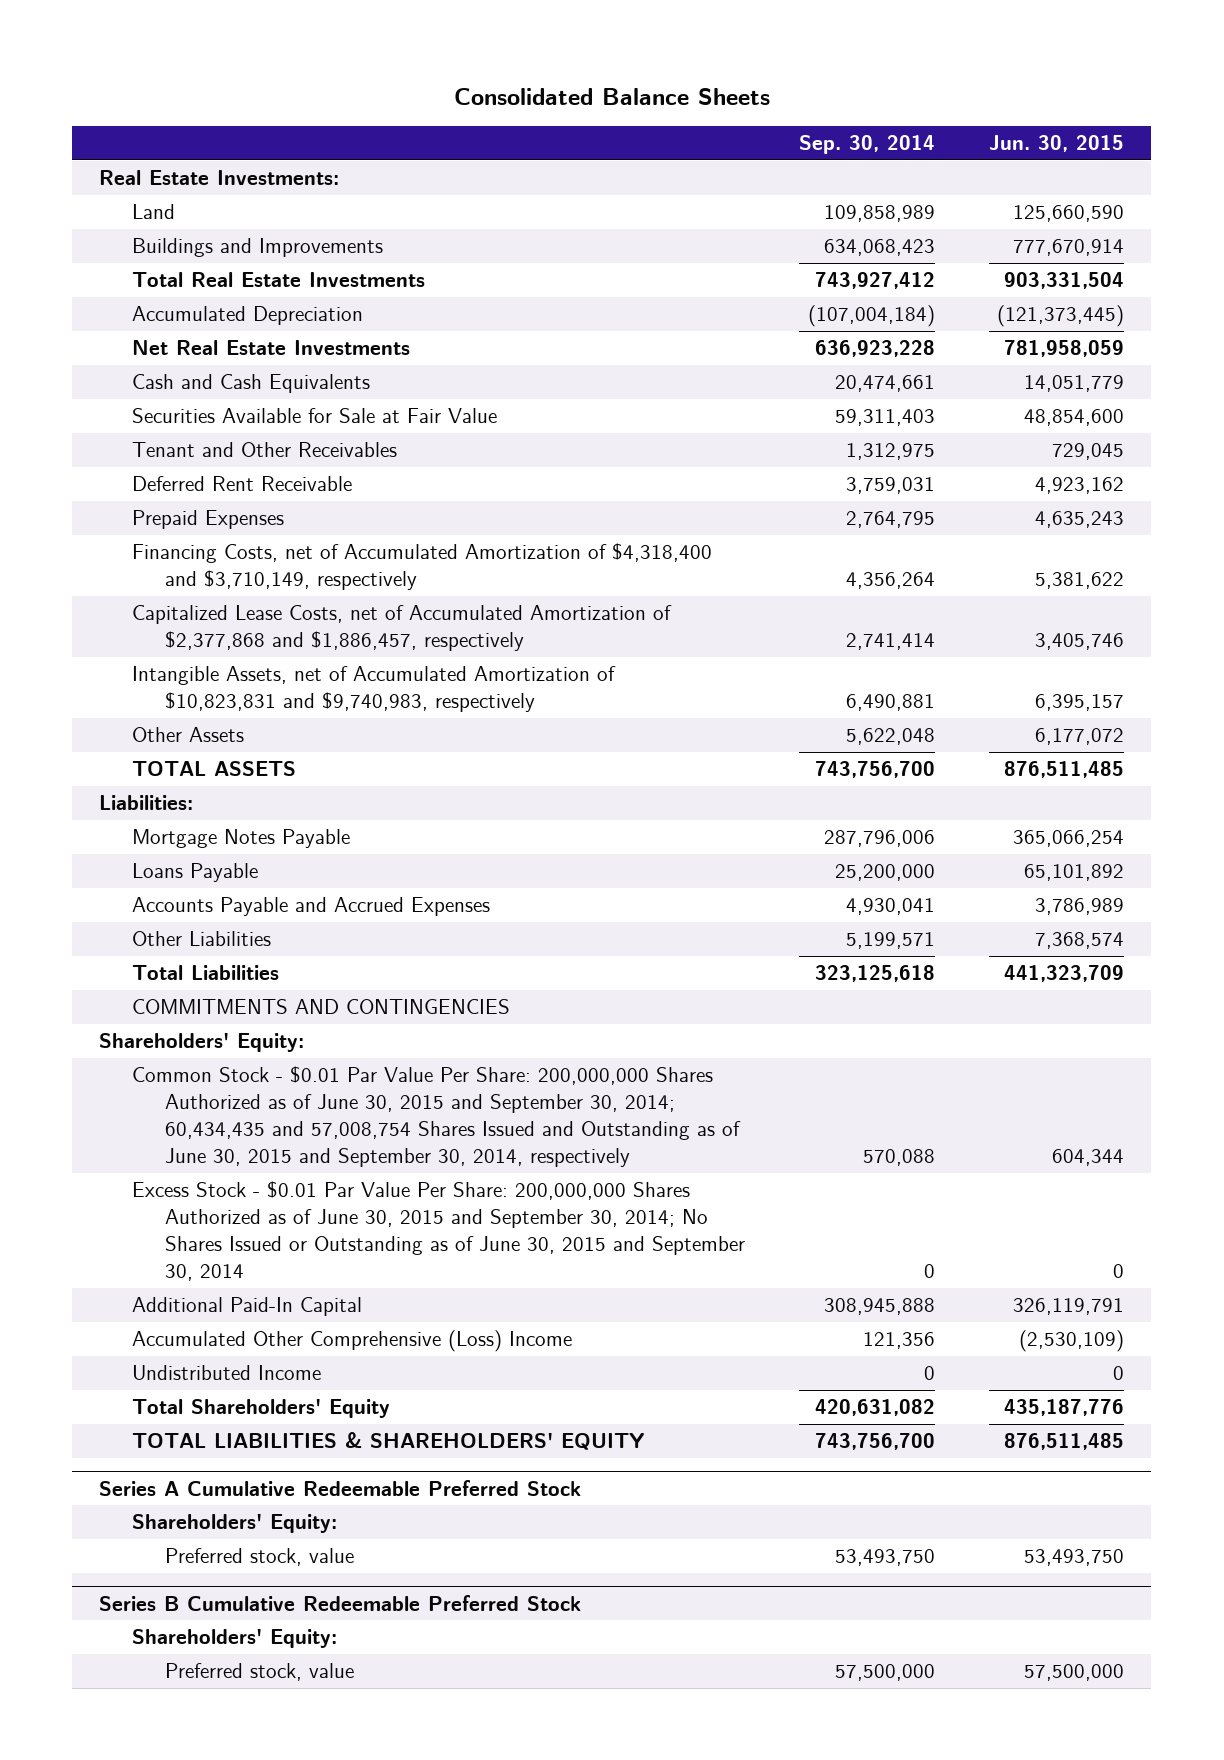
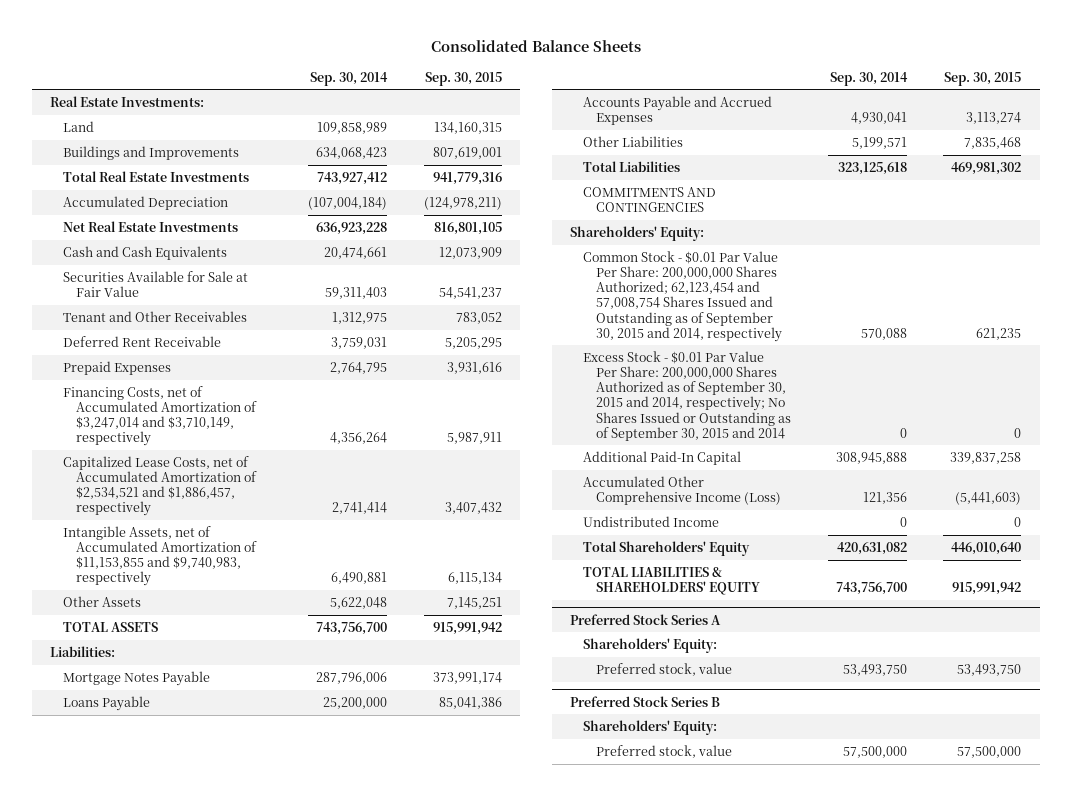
[989,135,1125,153] Jun. 30, 2015 -> none
none -> [424,71,502,86] Sep. 30, 2015
[132,543,713,591] Financing Costs, net of Accumulated Amortization of $4,318,400 and $3,710,149, respectively -> [63,386,258,447] Financing Costs, net of Accumulated Amortization of $3,247,014 and $3,710,149, respectively
[132,605,673,652] Capitalized Lease Costs, net of Accumulated Amortization of $2,377,868 and $1,886,457, respectively -> [63,456,258,517] Capitalized Lease Costs, net of Accumulated Amortization of $2,534,521 and $1,886,457, respectively
[132,666,617,713] Intangible Assets, net of Accumulated Amortization of $10,823,831 and $9,740,983, respectively -> [63,526,258,587] Intangible Assets, net of Accumulated Amortization of $11,153,855 and $9,740,983, respectively
[132,1066,741,1168] Common Stock - $0.01 Par Value Per Share: 200,000,000 Shares Authorized as of June 30, 2015 and September 30, 2014; 60,434,435 and 57,008,754 Shares Issued and Outstanding as of June 30, 2015 and September 30, 2014, respectively -> [583,251,782,342] Common Stock - $0.01 Par Value Per Share: 200,000,000 Shares Authorized; 62,123,454 and 57,008,754 Shares Issued and Outstanding as of September 30, 2015 and 2014, respectively
[132,1181,745,1282] Excess Stock - $0.01 Par Value Per Share: 200,000,000 Shares Authorized as of June 30, 2015 and September 30, 2014; No Shares Issued or Outstanding as of June 30, 2015 and September 30, 2014 -> [583,351,791,441] Excess Stock - $0.01 Par Value Per Share: 200,000,000 Shares Authorized as of September 30, 2015 and 2014, respectively; No Shares Issued or Outstanding as of September 30, 2015 and 2014
[132,1330,573,1353] Accumulated Other Comprehensive (Loss) Income -> [583,476,781,506] Accumulated Other Comprehensive Income (Loss)
[99,1479,582,1496] Series A Cumulative Redeemable Preferred Stock -> [570,613,722,625] Preferred Stock Series A
[99,1594,582,1611] Series B Cumulative Redeemable Preferred Stock -> [570,695,721,707] Preferred Stock Series B

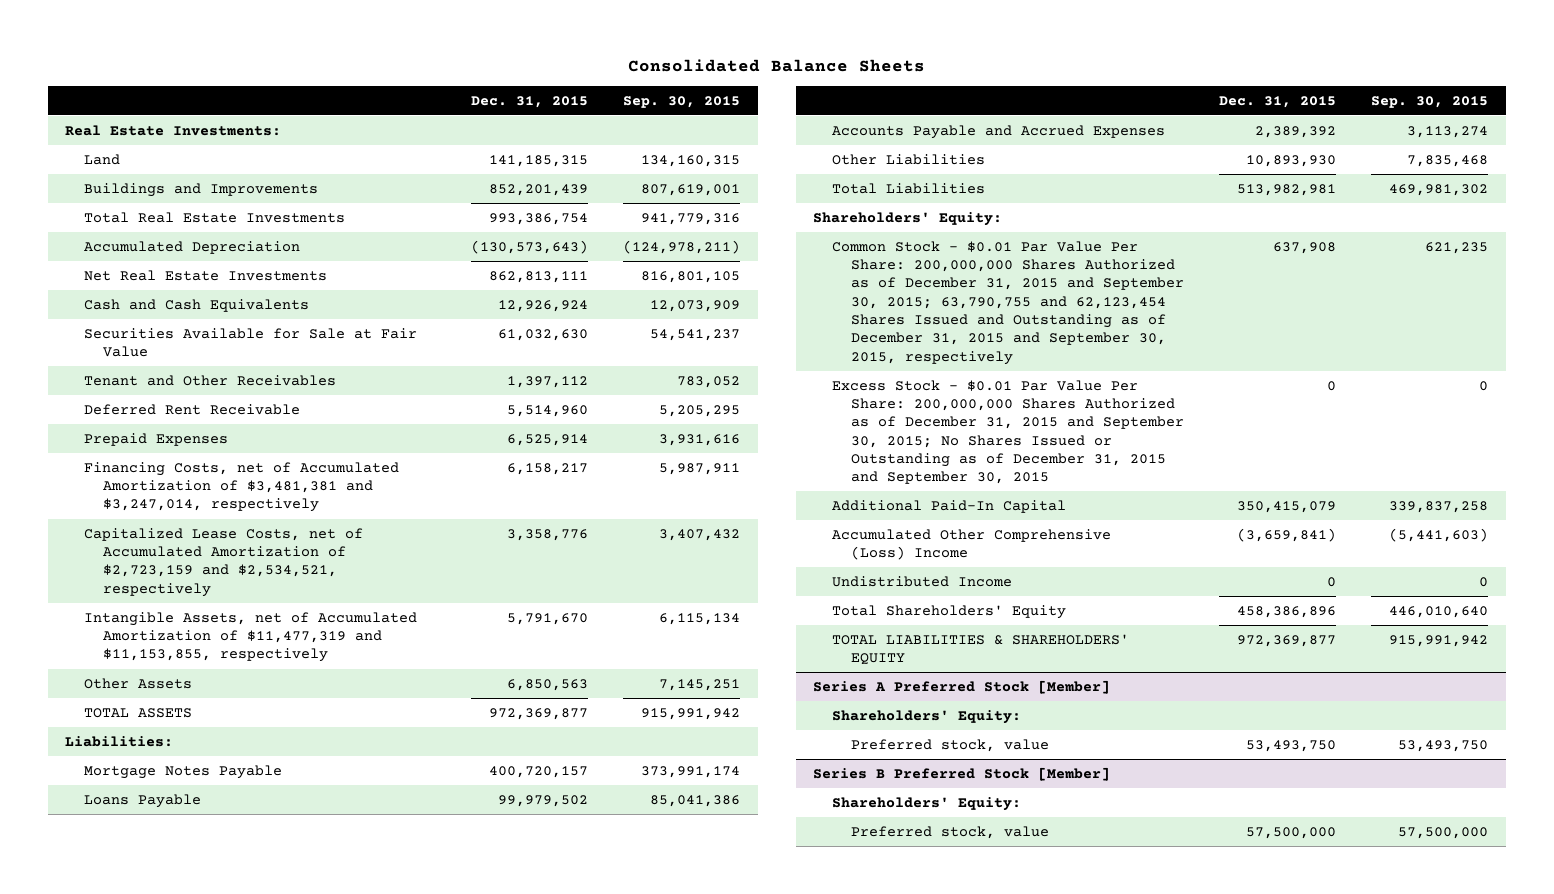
[309,71,388,86] Sep. 30, 2014 -> none
none -> [471,95,589,108] Dec. 31, 2015
[63,386,258,447] Financing Costs, net of Accumulated Amortization of $3,247,014 and $3,710,149, respectively -> [84,461,400,513] Financing Costs, net of Accumulated Amortization of $3,481,381 and $3,247,014, respectively
[63,456,258,517] Capitalized Lease Costs, net of Accumulated Amortization of $2,534,521 and $1,886,457, respectively -> [84,527,364,597] Capitalized Lease Costs, net of Accumulated Amortization of $2,723,159 and $2,534,521, respectively
[63,526,258,587] Intangible Assets, net of Accumulated Amortization of $11,153,855 and $9,740,983, respectively -> [84,611,418,663] Intangible Assets, net of Accumulated Amortization of $11,477,319 and $11,153,855, respectively
[583,187,717,213] COMMITMENTS AND CONTINGENCIES -> none
[583,251,782,342] Common Stock - $0.01 Par Value Per Share: 200,000,000 Shares Authorized; 62,123,454 and 57,008,754 Shares Issued and Outstanding as of September 30, 2015 and 2014, respectively -> [831,240,1184,365] Common Stock - $0.01 Par Value Per Share: 200,000,000 Shares Authorized as of December 31, 2015 and September 30, 2015; 63,790,755 and 62,123,454 Shares Issued and Outstanding as of December 31, 2015 and September 30, 2015, respectively
[583,351,791,441] Excess Stock - $0.01 Par Value Per Share: 200,000,000 Shares Authorized as of September 30, 2015 and 2014, respectively; No Shares Issued or Outstanding as of September 30, 2015 and 2014 -> [831,379,1184,485] Excess Stock - $0.01 Par Value Per Share: 200,000,000 Shares Authorized as of December 31, 2015 and September 30, 2015; No Shares Issued or Outstanding as of December 31, 2015 and September 30, 2015
[583,476,781,506] Accumulated Other Comprehensive Income (Loss) -> [831,528,1111,561] Accumulated Other Comprehensive (Loss) Income
[570,613,722,625] Preferred Stock Series A -> [813,679,1111,694] Series A Preferred Stock [Member]
[570,695,721,707] Preferred Stock Series B -> [813,766,1111,781] Series B Preferred Stock [Member]

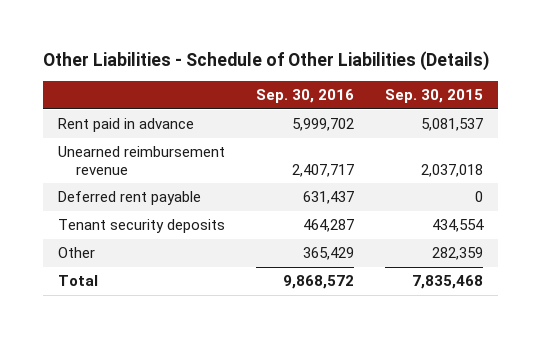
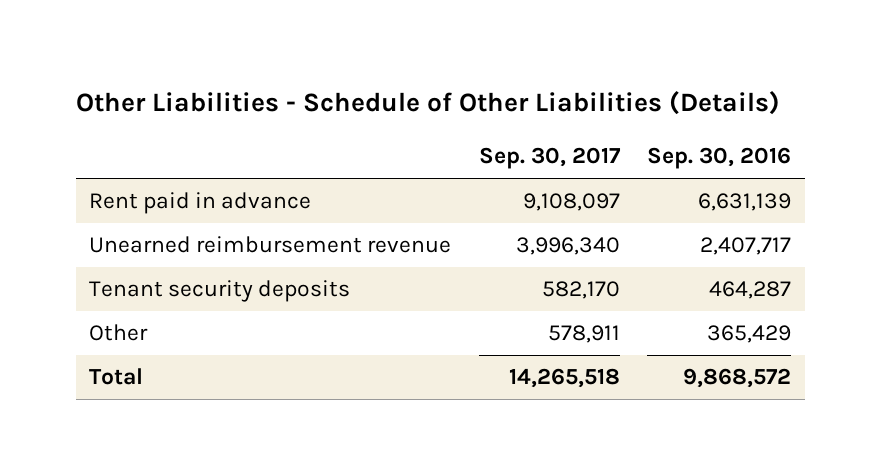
[384,89,483,104] Sep. 30, 2015 -> none
none -> [478,147,621,170] Sep. 30, 2017
[292,118,355,132] 5,999,702 -> [698,193,792,212] 6,631,139
[58,191,202,206] Deferred rent payable -> none

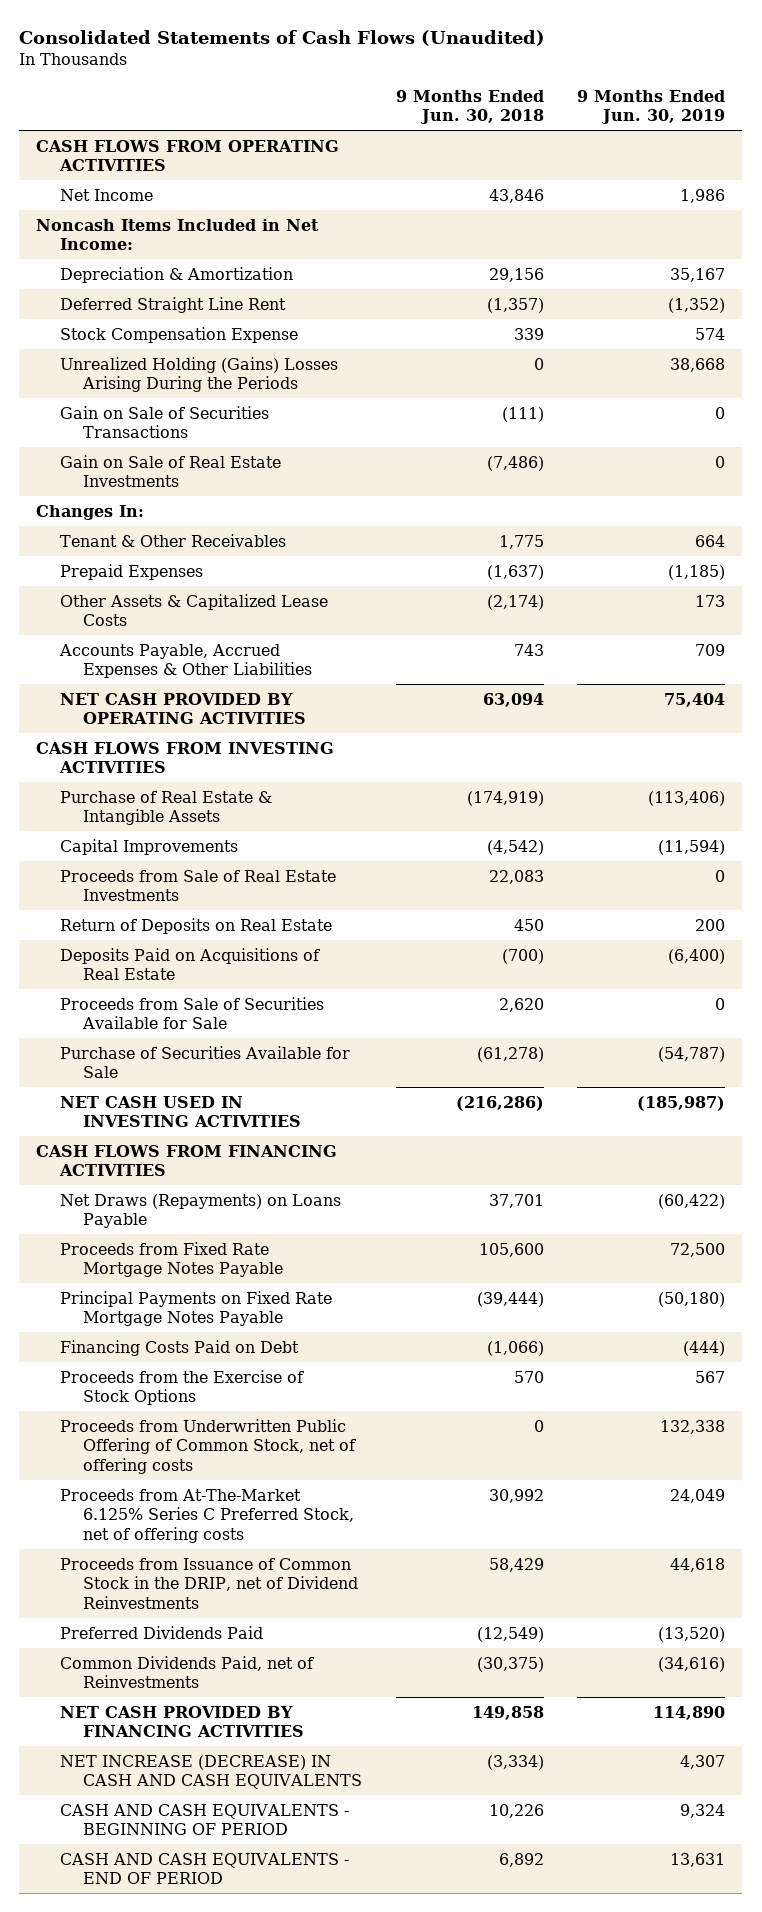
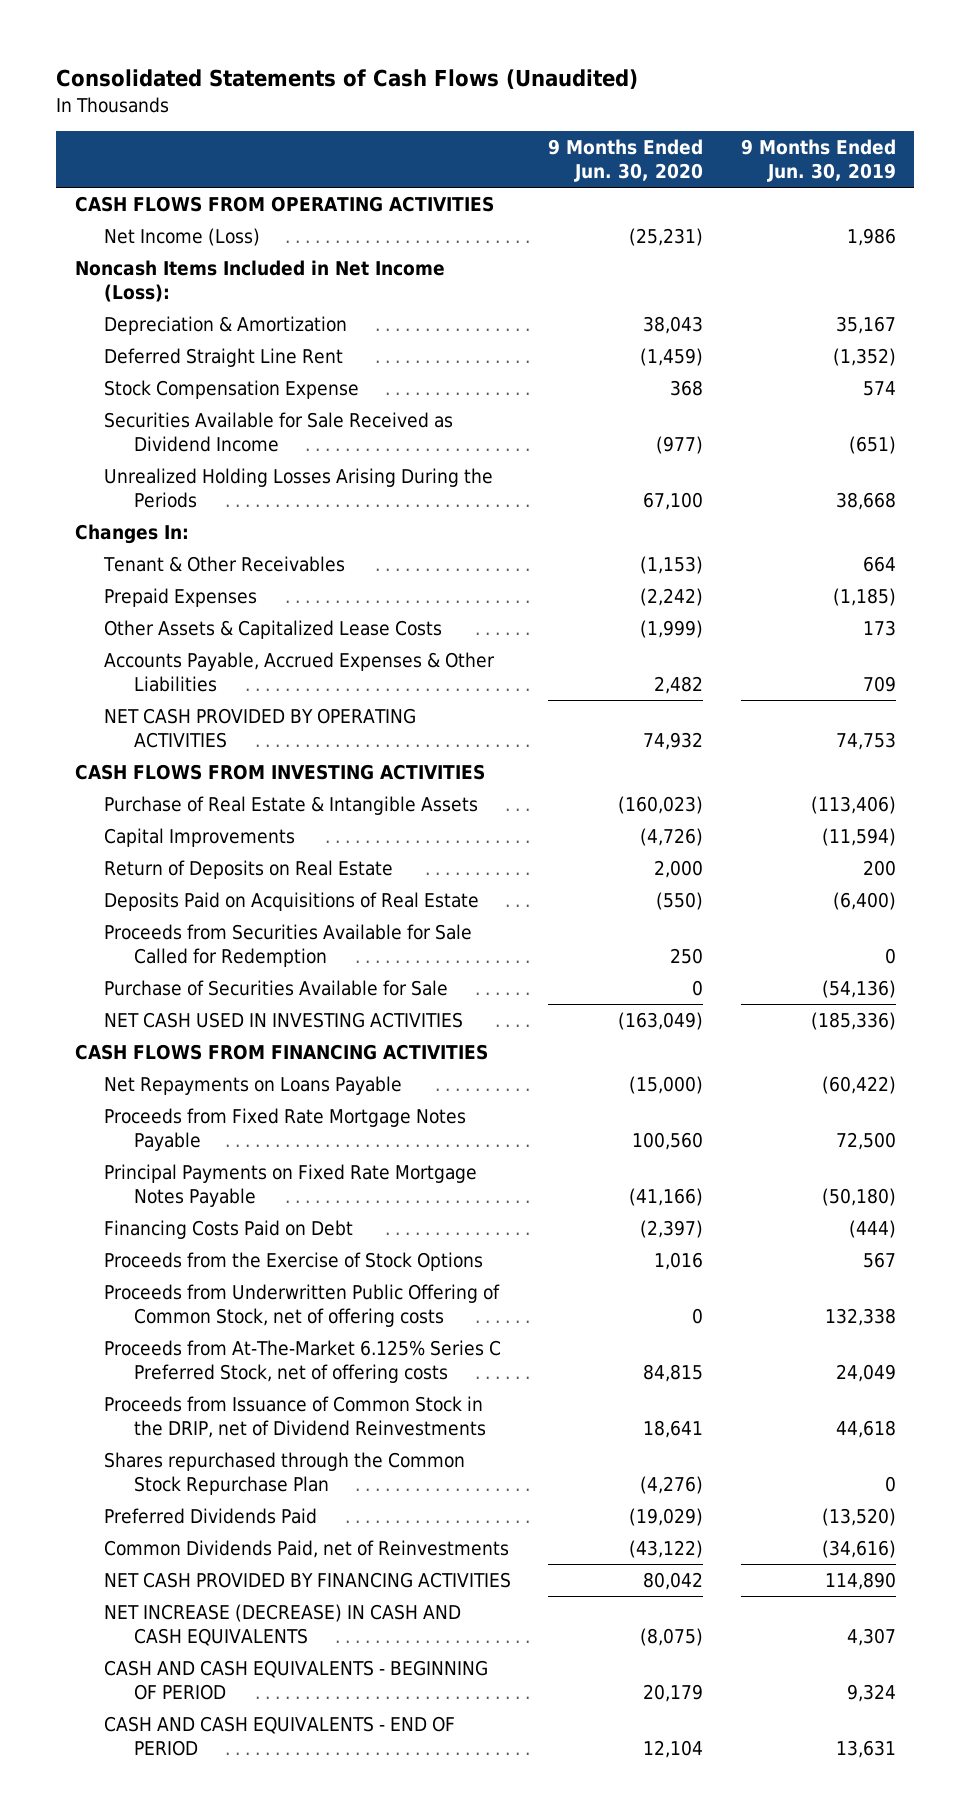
[395,89,544,125] 9 Months Ended Jun. 30, 2018 -> none
none -> [548,138,704,182] 9 Months Ended Jun. 30, 2020
[59,188,153,201] Net Income -> [104,228,261,247] Net Income (Loss)
[36,218,320,251] Noncash Items Included in Net Income: -> [74,260,445,303] Noncash Items Included in Net Income (Loss):
[59,405,269,439] Gain on Sale of Securities Transactions -> none
[59,454,281,488] Gain on Sale of Real Estate Investments -> none
none -> [104,412,454,453] Securities Available for Sale Received as Dividend Income
[59,356,338,393] Unrealized Holding (Gains) Losses Arising During the Periods -> [104,468,494,509] Unrealized Holding Losses Arising During the Periods
[664,692,726,707] 75,404 -> [835,732,896,751] 74,753
[59,869,336,902] Proceeds from Sale of Real Estate Investments -> none
[59,996,324,1030] Proceeds from Sale of Securities Available for Sale -> [104,924,473,968] Proceeds from Securities Available for Sale Called for Redemption
[658,1046,726,1062] (54,787) -> [821,980,896,999] (54,136)
[637,1095,726,1111] (185,987) -> [810,1012,896,1031] (185,336)
[59,1193,341,1229] Net Draws (Repayments) on Loans Payable -> [104,1076,403,1096] Net Repayments on Loans Payable
none -> [104,1452,466,1496] Shares repurchased through the Common Stock Repurchase Plan

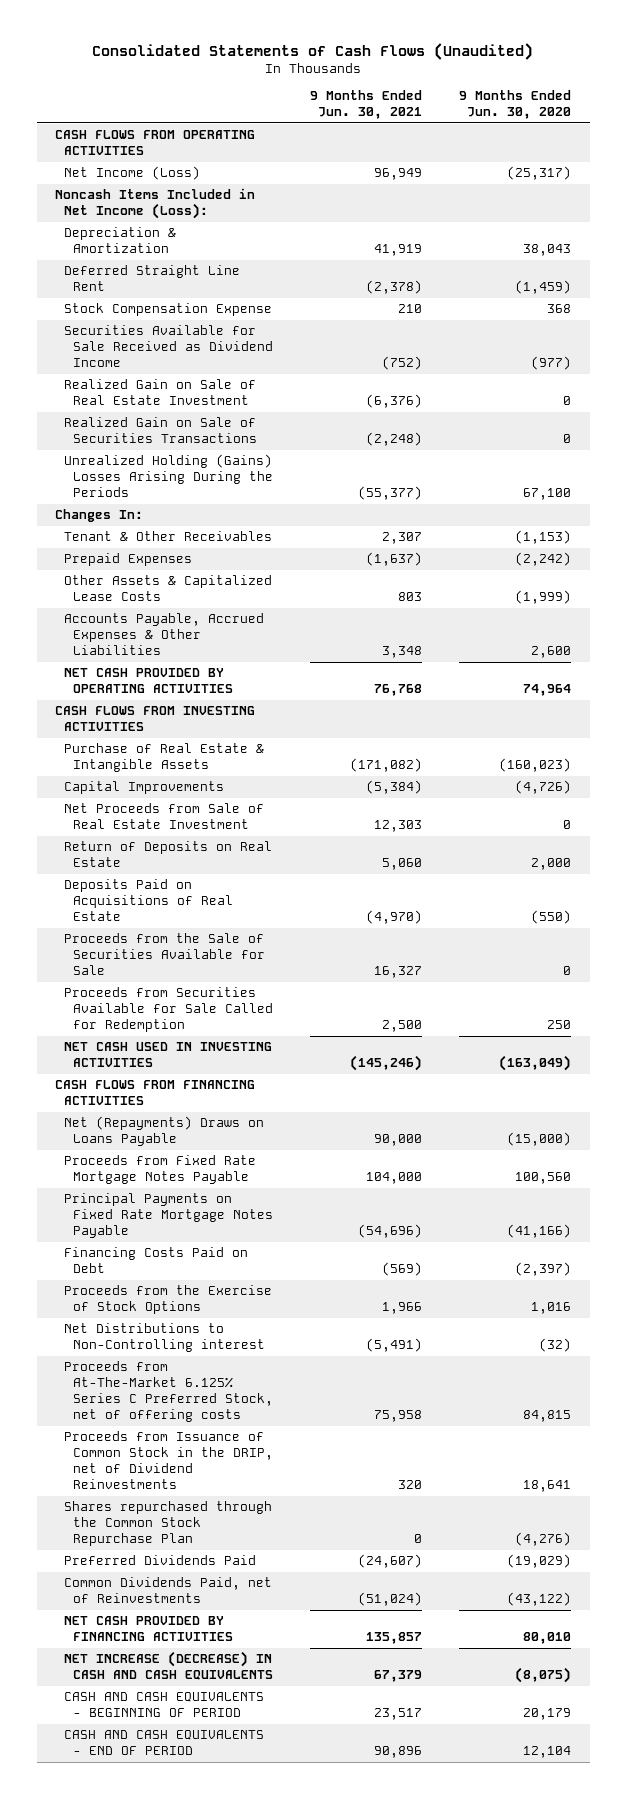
[740,138,896,182] 9 Months Ended Jun. 30, 2019 -> none
none -> [310,90,423,120] 9 Months Ended Jun. 30, 2021
[629,228,704,247] (25,231) -> [507,166,572,181] (25,317)
none -> [64,379,257,406] Realized Gain on Sale of Real Estate Investment
none -> [64,417,258,444] Realized Gain on Sale of Securities Transactions
[104,468,494,509] Unrealized Holding Losses Arising During the Periods -> [64,454,274,498] Unrealized Holding (Gains) Losses Arising During the Periods
[654,676,704,695] 2,482 -> [531,646,572,659] 2,600
[643,732,704,751] 74,932 -> [523,684,572,697] 74,964
none -> [64,803,265,830] Net Proceeds from Sale of Real Estate Investment
none -> [64,933,266,976] Proceeds from the Sale of Securities Available for Sale
[104,980,449,997] Purchase of Securities Available for Sale -> none
[104,1076,403,1096] Net Repayments on Loans Payable -> [64,1116,265,1147] Net (Repayments) Draws on Loans Payable
[104,1284,501,1328] Proceeds from Underwritten Public Offering of Common Stock, net of offering costs -> none
none -> [64,1323,266,1353] Net Distributions to Non-Controlling interest
[643,1572,704,1591] 80,042 -> [523,1632,572,1645] 80,010

